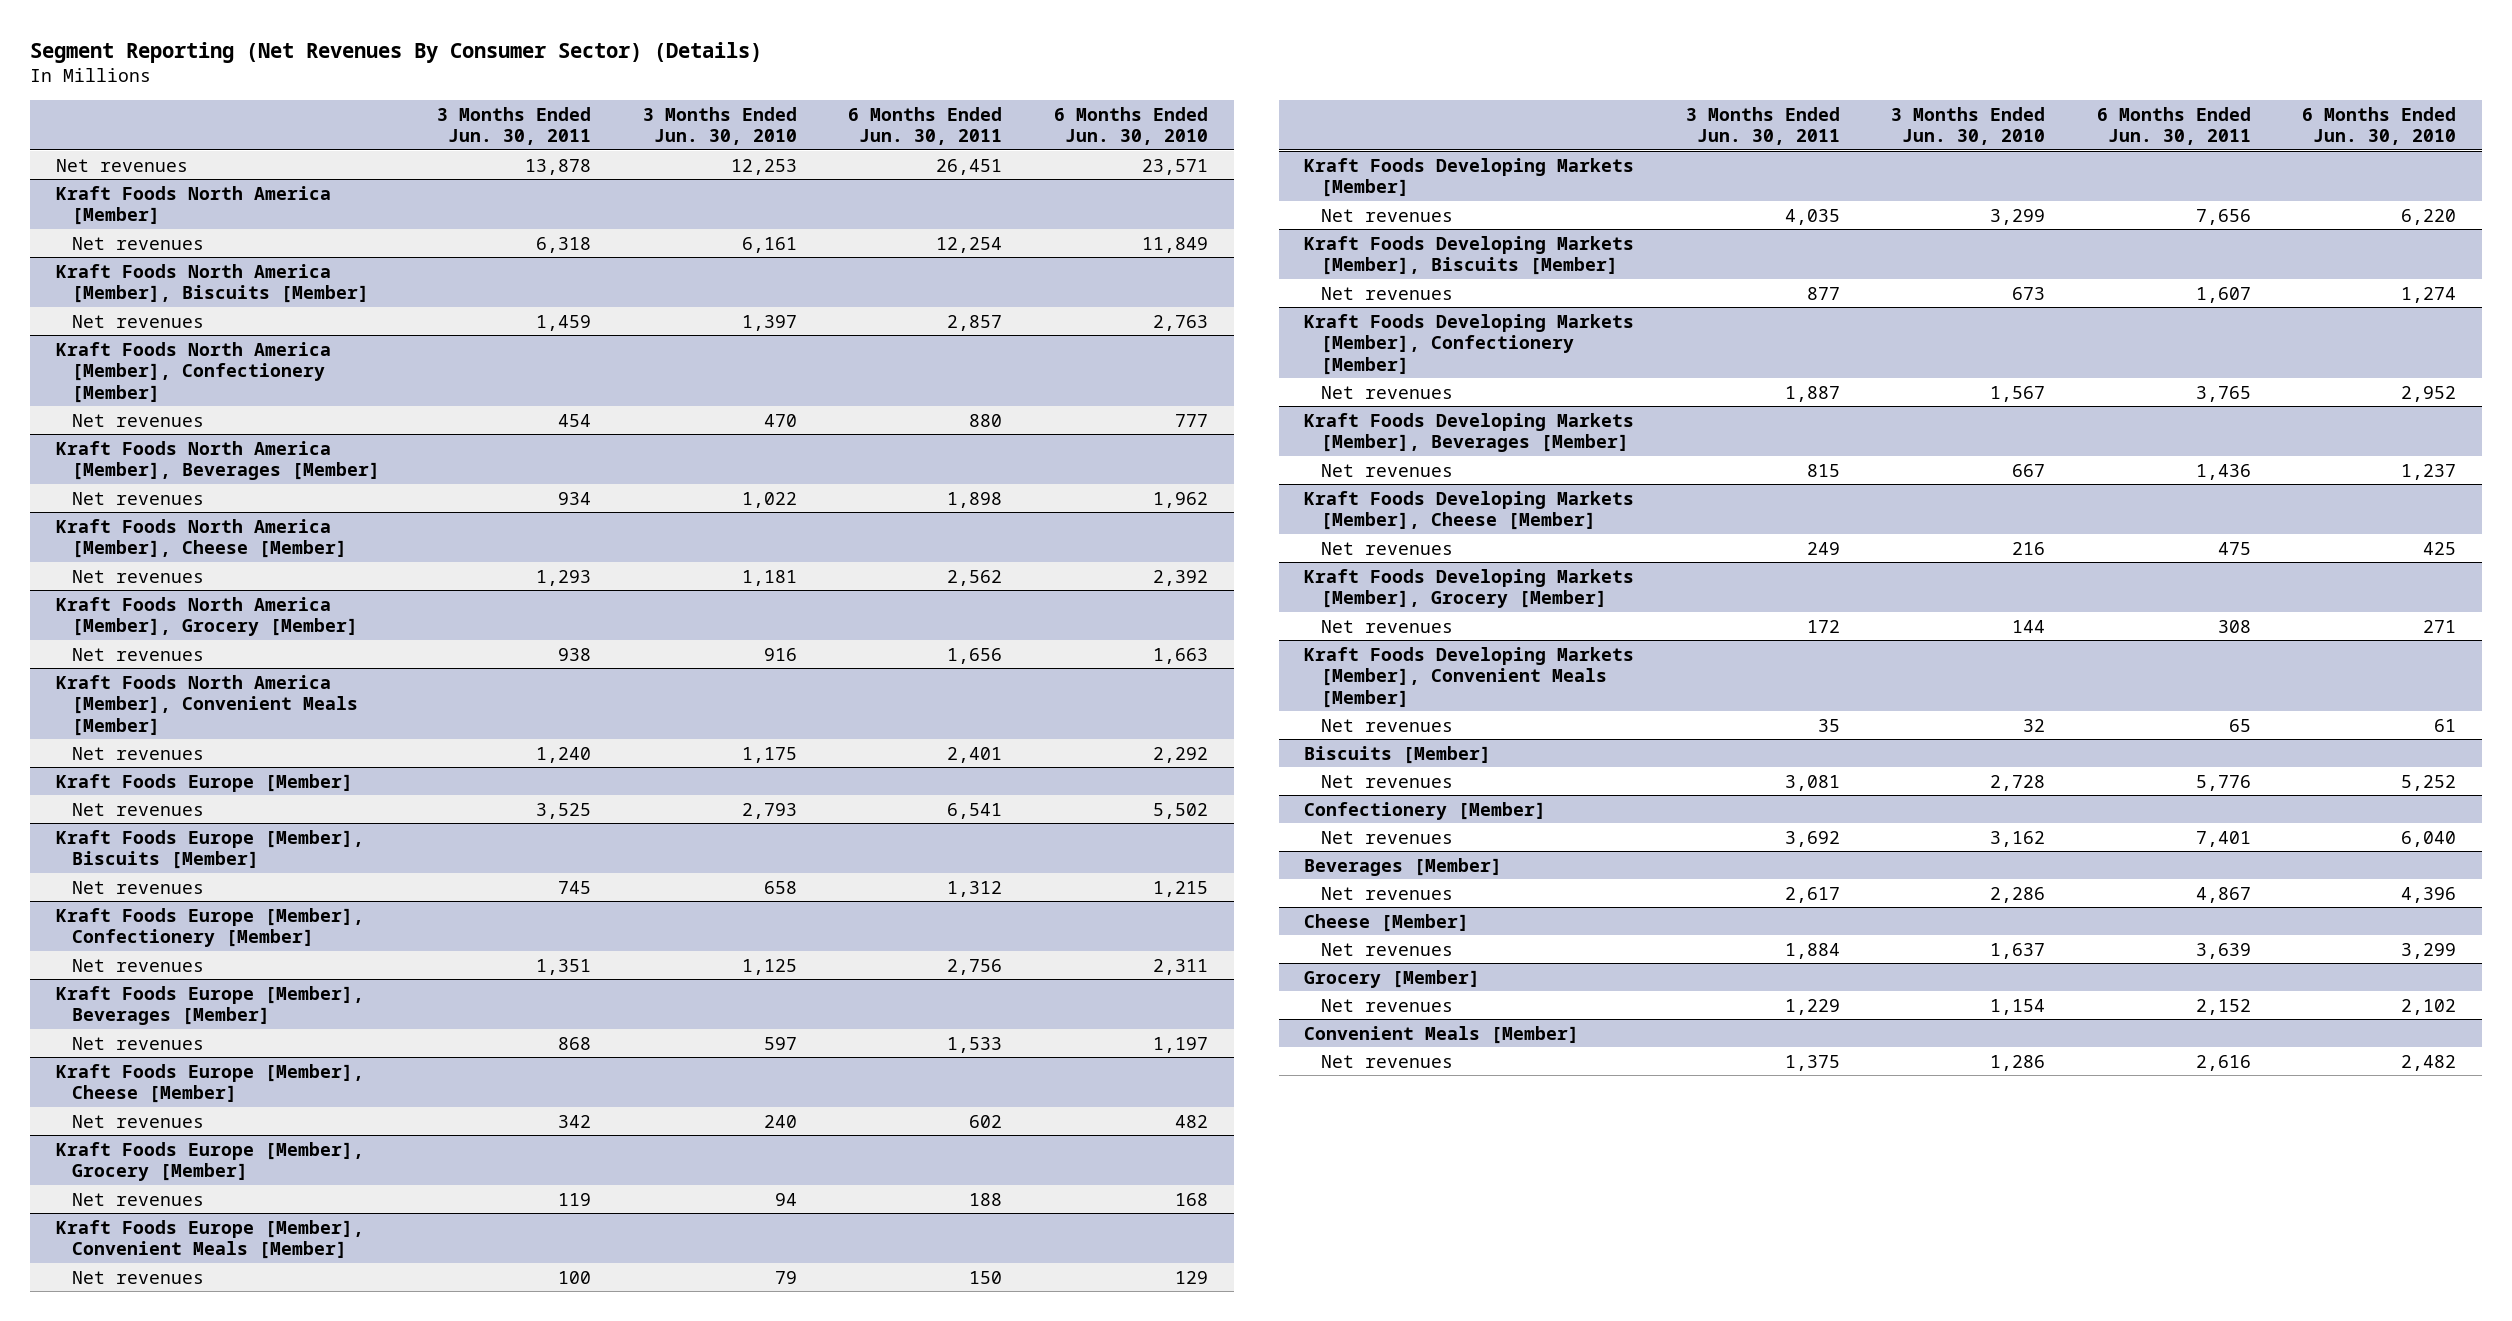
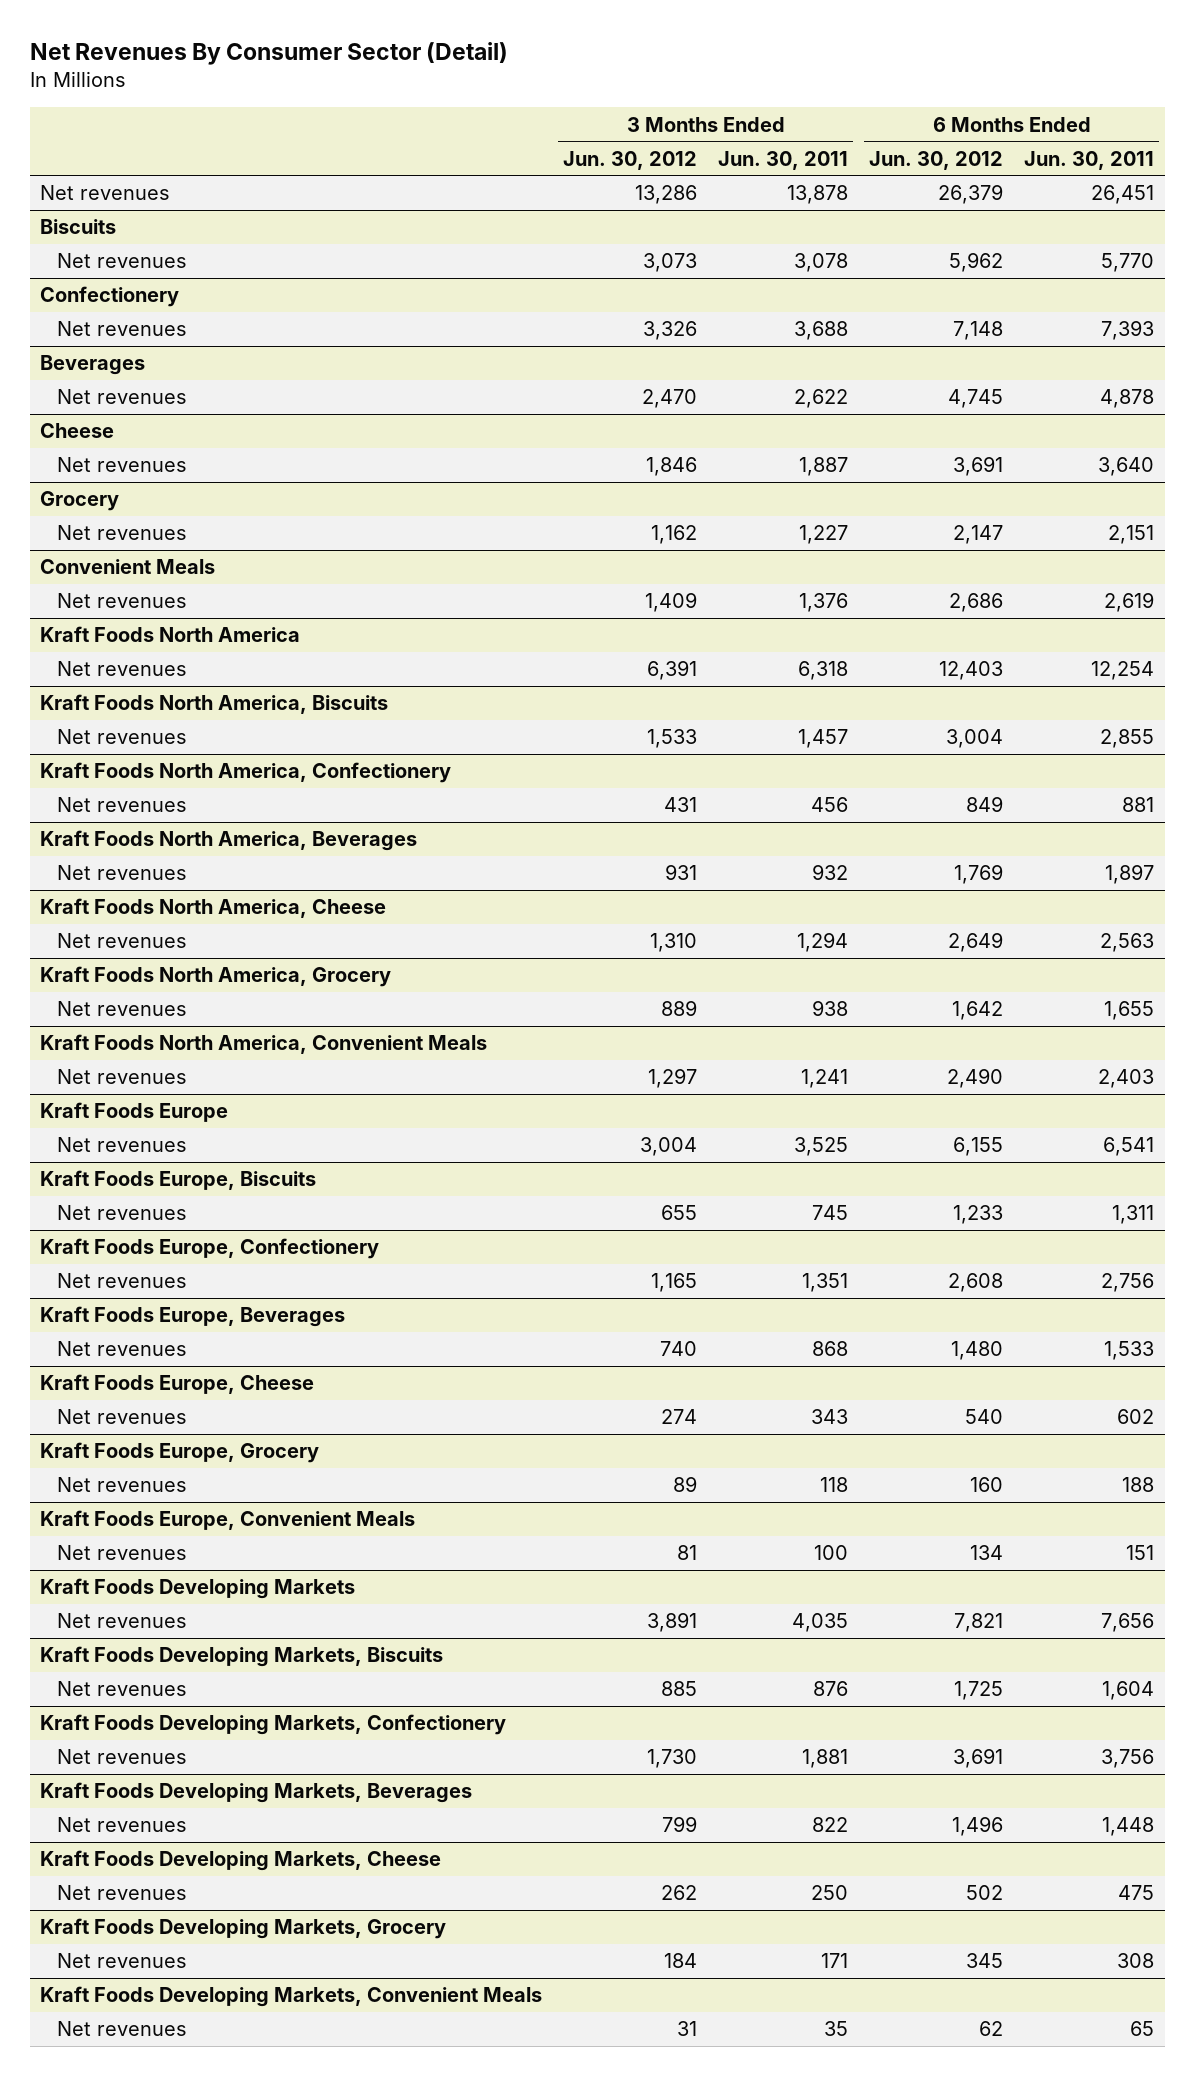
[29,41,762,63] Segment Reporting (Net Revenues By Consumer Sector) (Details) -> [29,42,508,66] Net Revenues By Consumer Sector (Detail)
[642,106,797,145] 3 Months Ended Jun. 30, 2010 -> none
[1053,106,1208,145] 6 Months Ended Jun. 30, 2010 -> none
none -> [563,150,698,170] Jun. 30, 2012
none -> [869,150,1004,170] Jun. 30, 2012
none -> [40,219,117,235] Biscuits
none -> [57,253,188,269] Net revenues
none -> [40,286,180,308] Confectionery
none -> [57,321,188,337] Net revenues
none -> [40,355,146,376] Beverages
none -> [57,389,188,405] Net revenues
none -> [40,423,115,439] Cheese
none -> [57,457,188,473] Net revenues
none -> [40,491,120,512] Grocery
none -> [57,525,188,541] Net revenues
none -> [40,559,216,575] Convenient Meals
none -> [57,593,188,609] Net revenues
[55,185,331,226] Kraft Foods North America [Member] -> [40,626,301,643] Kraft Foods North America
[55,263,370,304] Kraft Foods North America [Member], Biscuits [Member] -> [40,694,389,715] Kraft Foods North America, Biscuits
[536,314,592,331] 1,459 -> [798,729,849,749] 1,457
[947,314,1003,331] 2,857 -> [1100,729,1155,749] 2,855
[55,341,331,403] Kraft Foods North America [Member], Confectionery [Member] -> [40,762,452,784] Kraft Foods North America, Confectionery
[558,413,592,427] 454 -> [811,797,849,813] 456
[969,413,1003,427] 880 -> [1122,797,1155,813] 881
[55,440,381,481] Kraft Foods North America [Member], Beverages [Member] -> [40,830,418,852] Kraft Foods North America, Beverages
[558,491,592,505] 934 -> [812,864,849,881] 932
[947,491,1003,508] 1,898 -> [1105,864,1155,885] 1,897
[55,518,348,559] Kraft Foods North America [Member], Cheese [Member] -> [40,898,387,919] Kraft Foods North America, Cheese
[536,569,592,586] 1,293 -> [797,932,849,953] 1,294
[947,569,1003,586] 2,562 -> [1100,933,1155,953] 2,563
[55,596,359,637] Kraft Foods North America [Member], Grocery [Member] -> [40,966,392,988] Kraft Foods North America, Grocery
[947,647,1003,664] 1,656 -> [1104,1001,1155,1021] 1,655
[55,674,359,736] Kraft Foods North America [Member], Convenient Meals [Member] -> [40,1034,488,1055] Kraft Foods North America, Convenient Meals
[536,746,592,763] 1,240 -> [801,1069,849,1089] 1,241
[947,746,1003,763] 2,401 -> [1098,1069,1155,1089] 2,403
[55,773,353,792] Kraft Foods Europe [Member] -> [40,1102,229,1123] Kraft Foods Europe
[55,829,364,870] Kraft Foods Europe [Member], Biscuits [Member] -> [40,1170,317,1191] Kraft Foods Europe, Biscuits
[947,880,1003,897] 1,312 -> [1112,1205,1155,1225] 1,311
[55,907,364,948] Kraft Foods Europe [Member], Confectionery [Member] -> [40,1238,380,1260] Kraft Foods Europe, Confectionery
[55,985,364,1026] Kraft Foods Europe [Member], Beverages [Member] -> [40,1306,346,1328] Kraft Foods Europe, Beverages
[55,1063,364,1104] Kraft Foods Europe [Member], Cheese [Member] -> [40,1374,315,1395] Kraft Foods Europe, Cheese
[558,1114,592,1128] 342 -> [811,1409,849,1425] 343
[55,1141,364,1182] Kraft Foods Europe [Member], Grocery [Member] -> [40,1442,320,1464] Kraft Foods Europe, Grocery
[558,1192,592,1206] 119 -> [820,1477,849,1493] 118
[55,1219,364,1260] Kraft Foods Europe [Member], Convenient Meals [Member] -> [40,1510,416,1531] Kraft Foods Europe, Convenient Meals
[969,1270,1003,1284] 150 -> [1126,1545,1155,1561] 151
[1304,157,1635,198] Kraft Foods Developing Markets [Member] -> [40,1578,356,1600] Kraft Foods Developing Markets
[1304,235,1635,276] Kraft Foods Developing Markets [Member], Biscuits [Member] -> [40,1646,444,1668] Kraft Foods Developing Markets, Biscuits
[1806,286,1840,300] 877 -> [813,1681,849,1697] 876
[2195,286,2251,303] 1,607 -> [1102,1681,1155,1701] 1,604
[1304,313,1635,375] Kraft Foods Developing Markets [Member], Confectionery [Member] -> [40,1714,507,1736] Kraft Foods Developing Markets, Confectionery
[1784,385,1840,402] 1,887 -> [802,1749,849,1769] 1,881
[2195,385,2251,402] 3,765 -> [1101,1749,1155,1769] 3,756
[1304,412,1635,453] Kraft Foods Developing Markets [Member], Beverages [Member] -> [40,1782,473,1804] Kraft Foods Developing Markets, Beverages
[1806,463,1840,477] 815 -> [812,1817,849,1833] 822
[2195,463,2251,480] 1,436 -> [1102,1817,1155,1837] 1,448
[1304,490,1635,531] Kraft Foods Developing Markets [Member], Cheese [Member] -> [40,1850,442,1872] Kraft Foods Developing Markets, Cheese
[1806,541,1840,555] 249 -> [811,1885,849,1901] 250
[1304,568,1635,609] Kraft Foods Developing Markets [Member], Grocery [Member] -> [40,1918,447,1940] Kraft Foods Developing Markets, Grocery
[1806,619,1840,633] 172 -> [821,1953,849,1969] 171
[1304,646,1635,708] Kraft Foods Developing Markets [Member], Convenient Meals [Member] -> [40,1986,543,2008] Kraft Foods Developing Markets, Convenient Meals
[1304,745,1492,764] Biscuits [Member] -> none
[1321,774,1454,788] Net revenues -> none
[1304,801,1547,820] Confectionery [Member] -> none
[1321,830,1454,844] Net revenues -> none
[1304,857,1503,876] Beverages [Member] -> none
[1321,886,1454,900] Net revenues -> none
[1304,913,1470,932] Cheese [Member] -> none
[1321,942,1454,956] Net revenues -> none
[1304,969,1481,988] Grocery [Member] -> none
[1321,998,1454,1012] Net revenues -> none
[1304,1025,1580,1044] Convenient Meals [Member] -> none
[1321,1054,1454,1068] Net revenues -> none

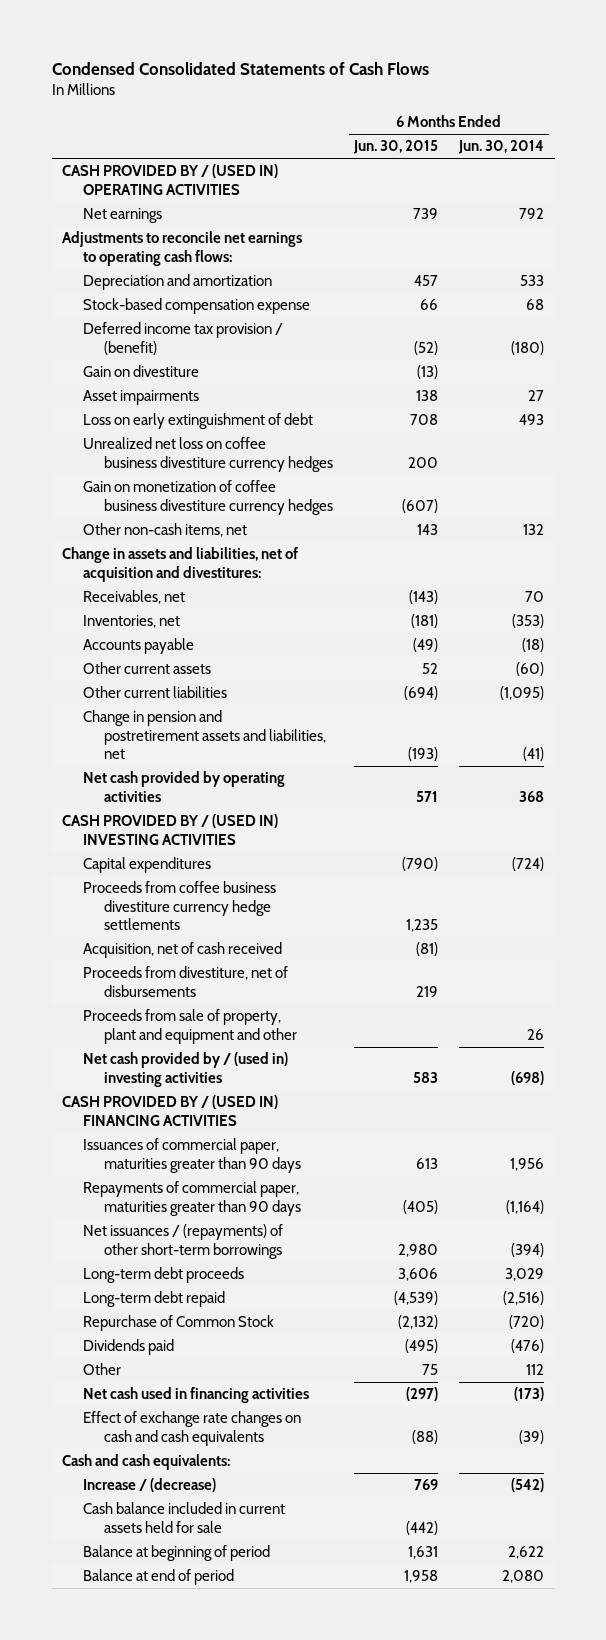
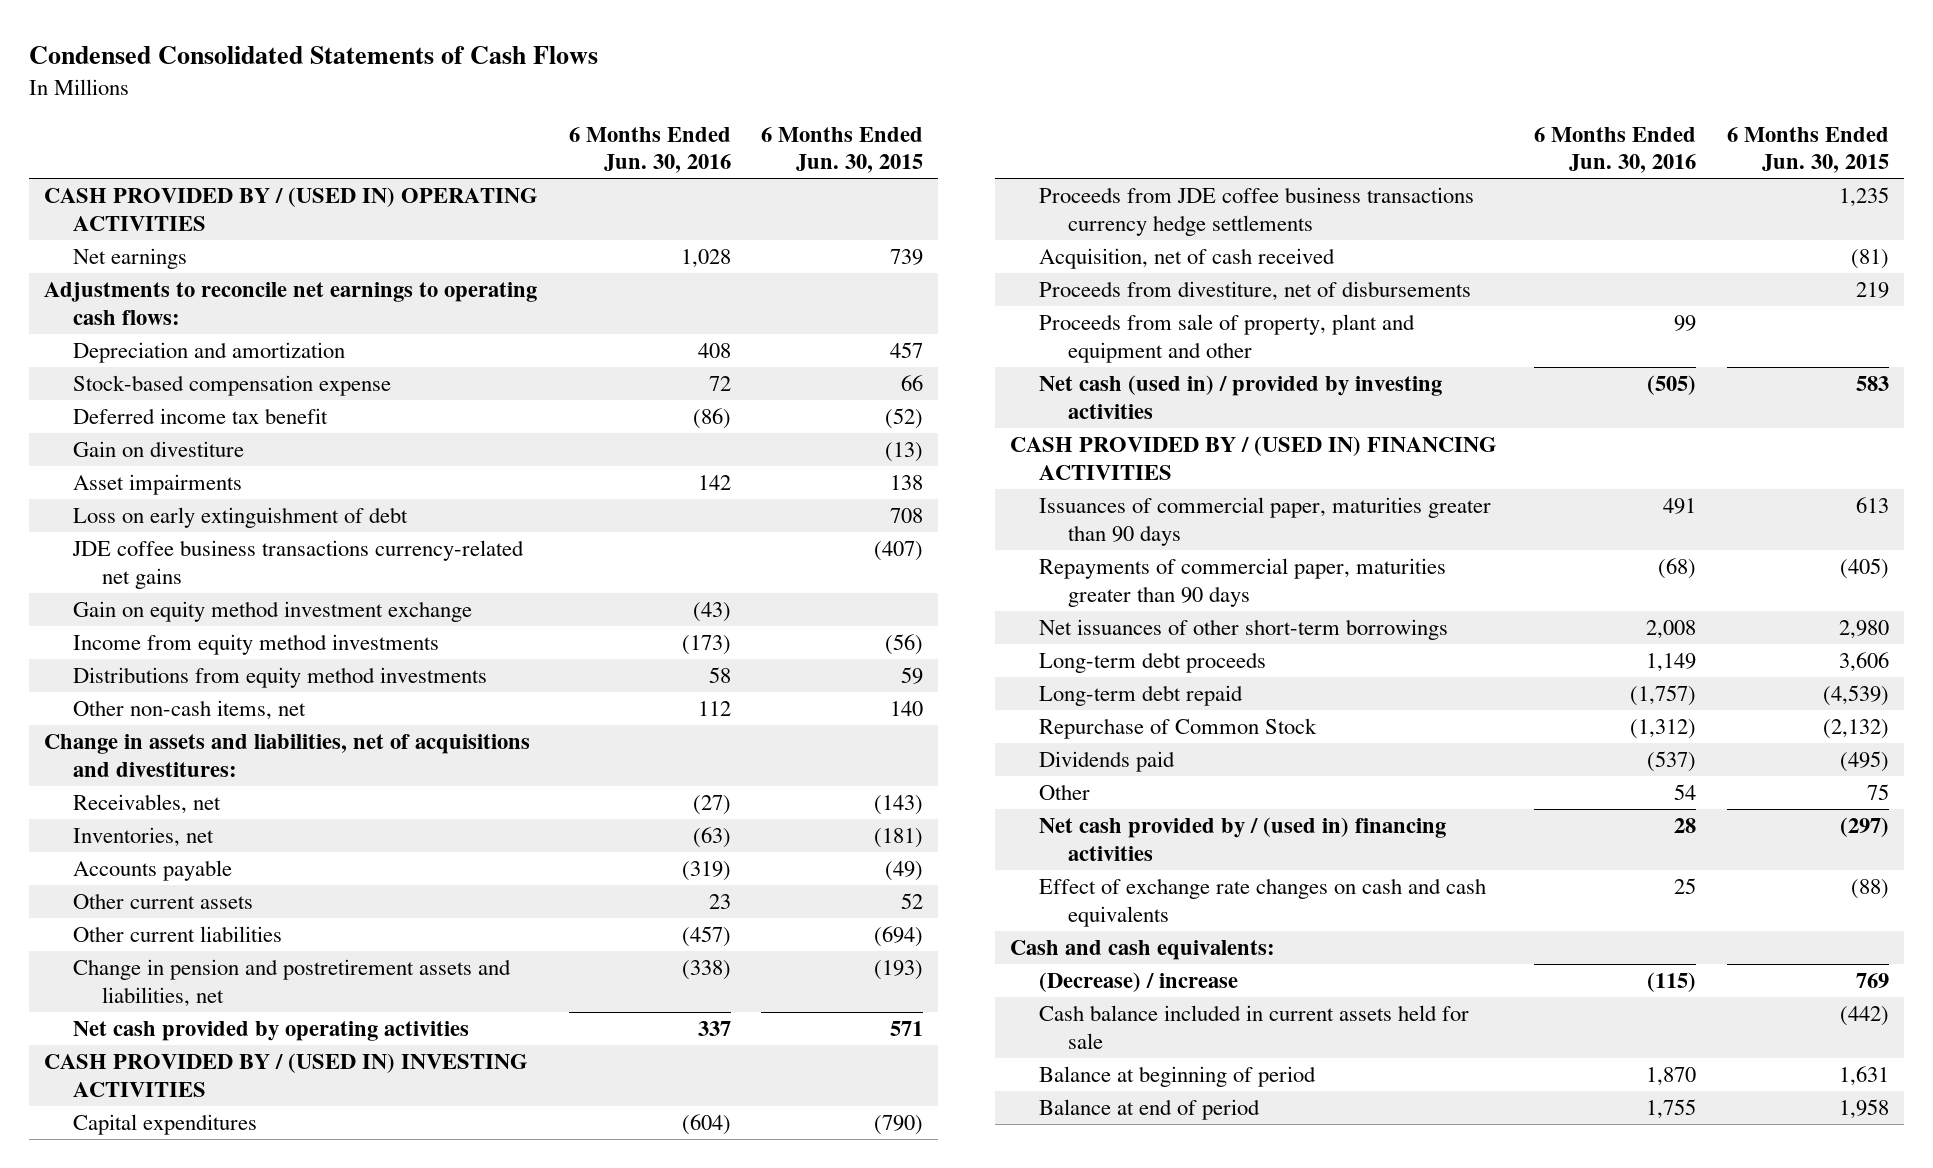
[458,140,545,155] Jun. 30, 2014 -> none
none -> [568,126,731,174] 6 Months Ended Jun. 30, 2016
[82,322,283,355] Deferred income tax provision / (benefit) -> [73,408,329,425] Deferred income tax benefit
[82,437,333,472] Unrealized net loss on coffee business divestiture currency hedges -> none
[82,480,333,515] Gain on monetization of coffee business divestiture currency hedges -> [72,540,525,589] JDE coffee business transactions currency-related net gains
[401,498,438,513] (607) -> [874,541,924,562] (407)
none -> [73,601,473,623] Gain on equity method investment exchange
none -> [73,634,440,656] Income from equity method investments
none -> [73,667,488,689] Distributions from equity method investments
[416,524,438,536] 143 -> [890,701,924,717] 140
[62,547,299,582] Change in assets and liabilities, net of acquisition and divestitures: -> [44,734,531,777] Change in assets and liabilities, net of acquisitions and divestitures:
[82,881,276,931] Proceeds from coffee business divestiture currency hedge settlements -> [1038,187,1474,236] Proceeds from JDE coffee business transactions currency hedge settlements
[82,1052,288,1087] Net cash provided by / (used in) investing activities -> [1038,375,1442,419] Net cash (used in) / provided by investing activities
[82,1224,283,1259] Net issuances / (repayments) of other short-term borrowings -> [1038,619,1448,641] Net issuances of other short-term borrowings
[82,1387,309,1404] Net cash used in financing activities -> [1038,817,1446,861] Net cash provided by / (used in) financing activities
[82,1478,216,1493] Increase / (decrease) -> [1038,972,1238,993] (Decrease) / increase

